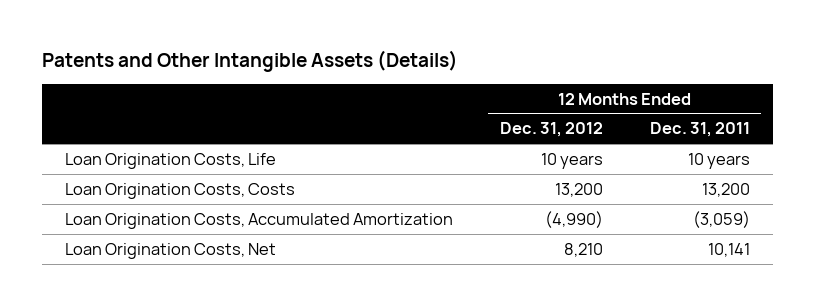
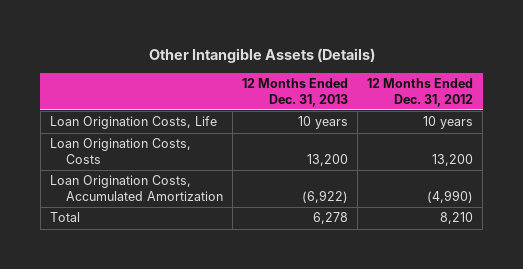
[41,50,458,73] Patents and Other Intangible Assets (Details) -> [148,48,375,64] Other Intangible Assets (Details)
[649,122,750,138] Dec. 31, 2011 -> none
none -> [241,78,348,107] 12 Months Ended Dec. 31, 2013
[65,242,277,259] Loan Origination Costs, Net -> [50,212,81,223] Total

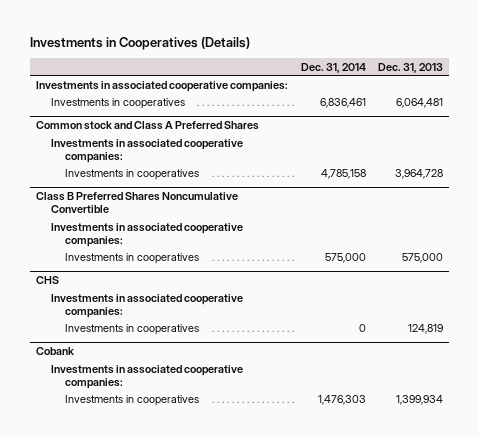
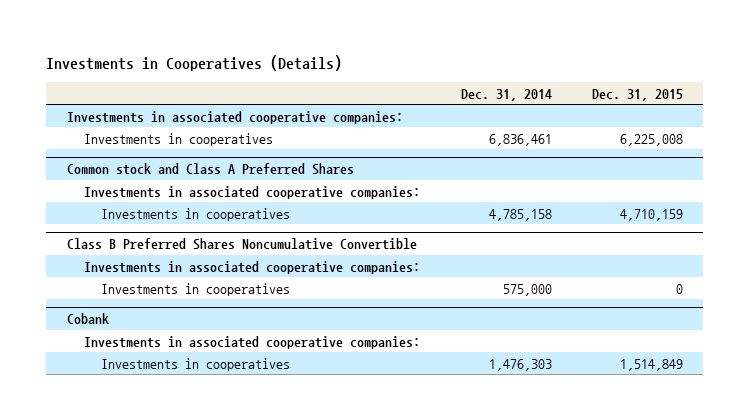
[378,62,444,73] Dec. 31, 2013 -> none
none -> [592,88,684,101] Dec. 31, 2015
[35,276,59,285] CHS -> none
[50,293,243,318] Investments in associated cooperative companies: -> none
[65,323,200,335] Investments in cooperatives -> none

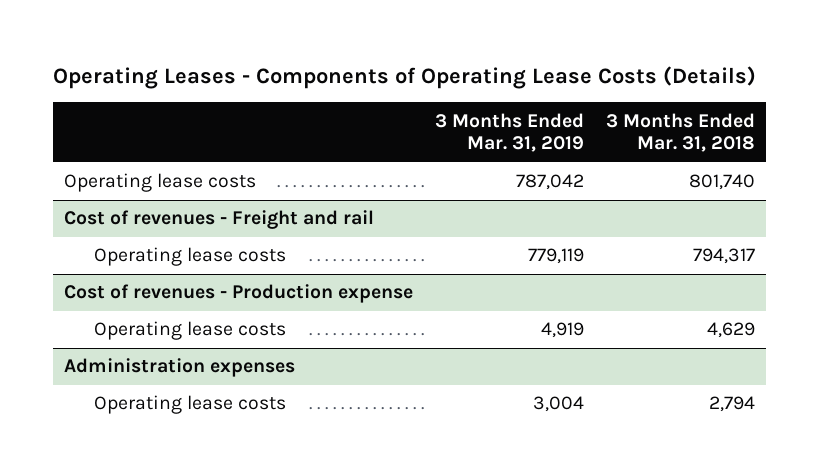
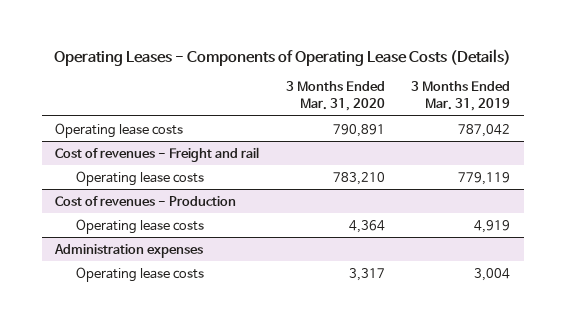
[605,112,755,153] 3 Months Ended Mar. 31, 2018 -> none
none -> [285,81,385,112] 3 Months Ended Mar. 31, 2020
[64,284,414,304] Cost of revenues - Production expense -> [54,195,236,206] Cost of revenues - Production

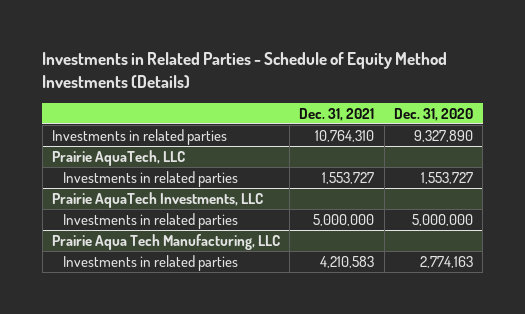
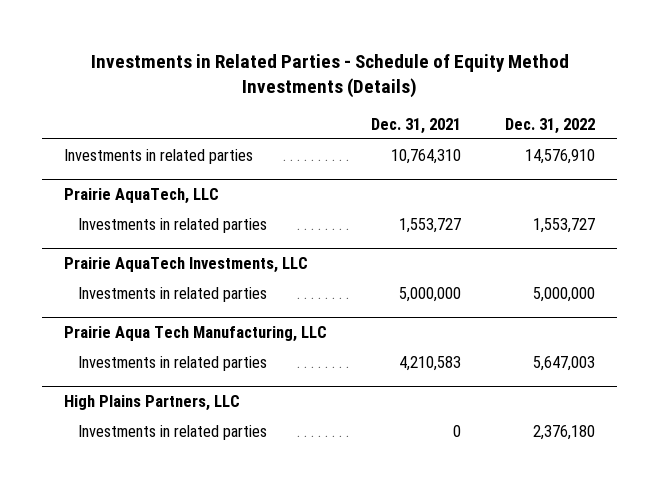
[393,107,473,121] Dec. 31, 2020 -> none
none -> [504,118,595,135] Dec. 31, 2022
none -> [64,394,241,411] High Plains Partners, LLC
none -> [78,424,268,440] Investments in related parties

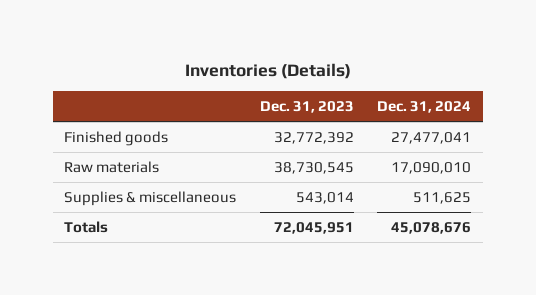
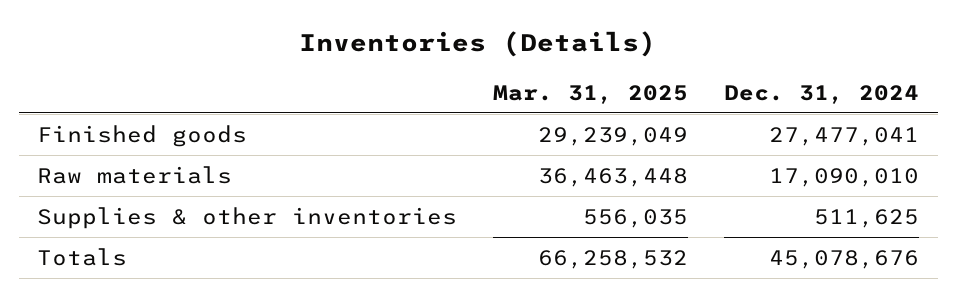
[259,101,354,114] Dec. 31, 2023 -> none
none -> [493,84,689,104] Mar. 31, 2025
[64,190,237,206] Supplies & miscellaneous -> [36,206,457,229] Supplies & other inventories

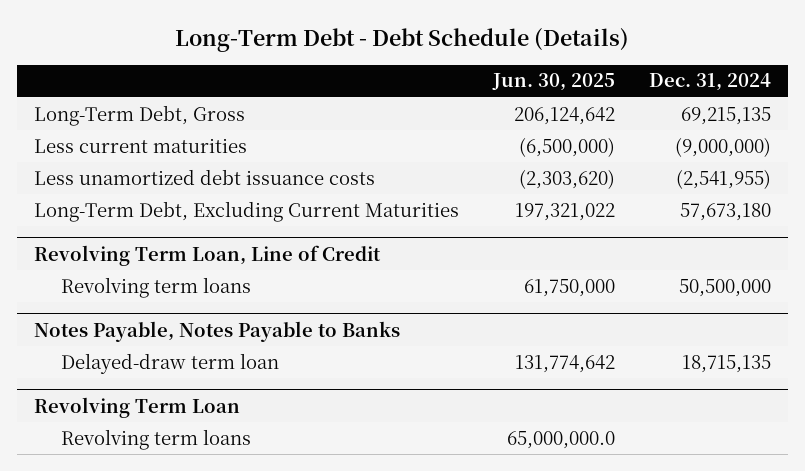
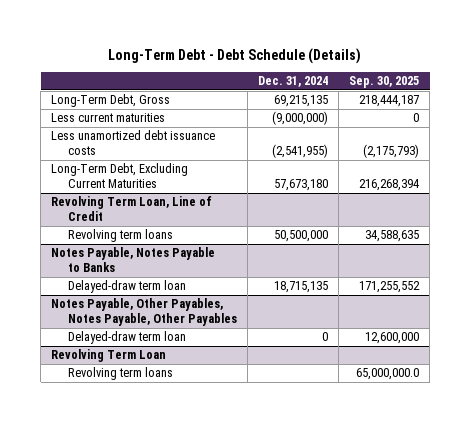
[491,73,615,92] Jun. 30, 2025 -> none
none -> [349,76,420,89] Sep. 30, 2025
none -> [51,298,237,327] Notes Payable, Other Payables, Notes Payable, Other Payables
none -> [67,331,186,345] Delayed-draw term loan

